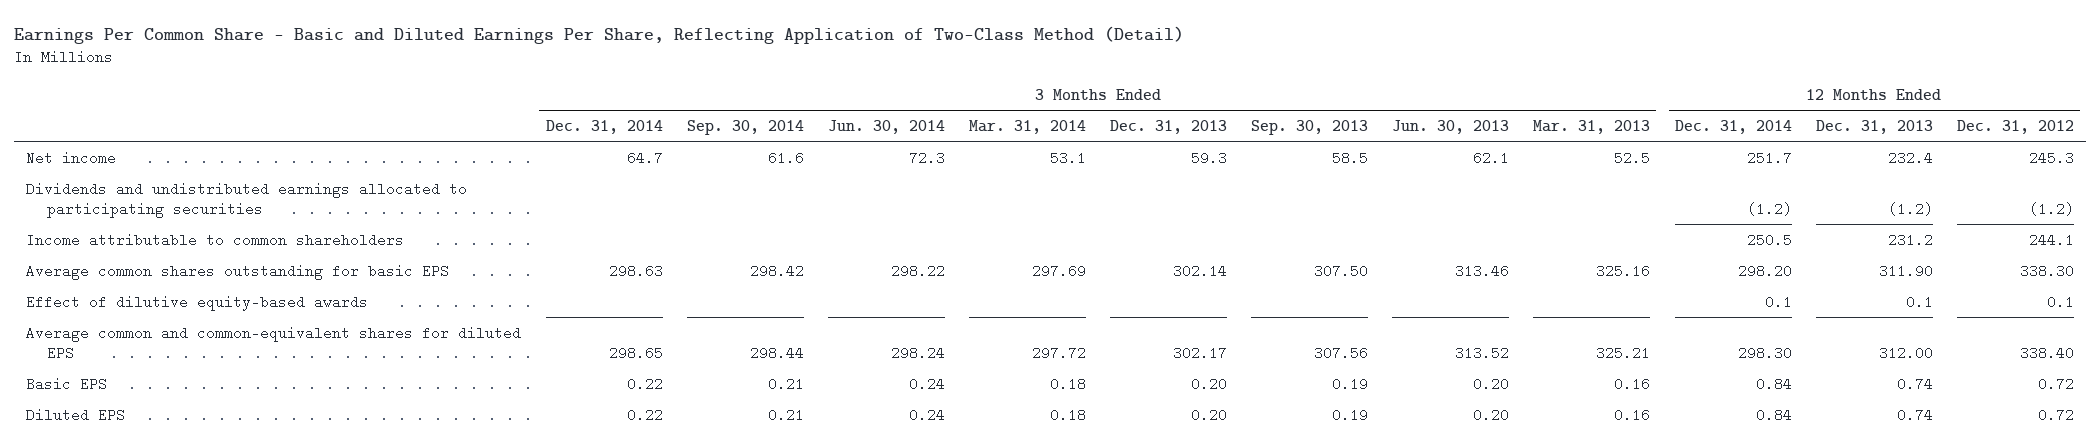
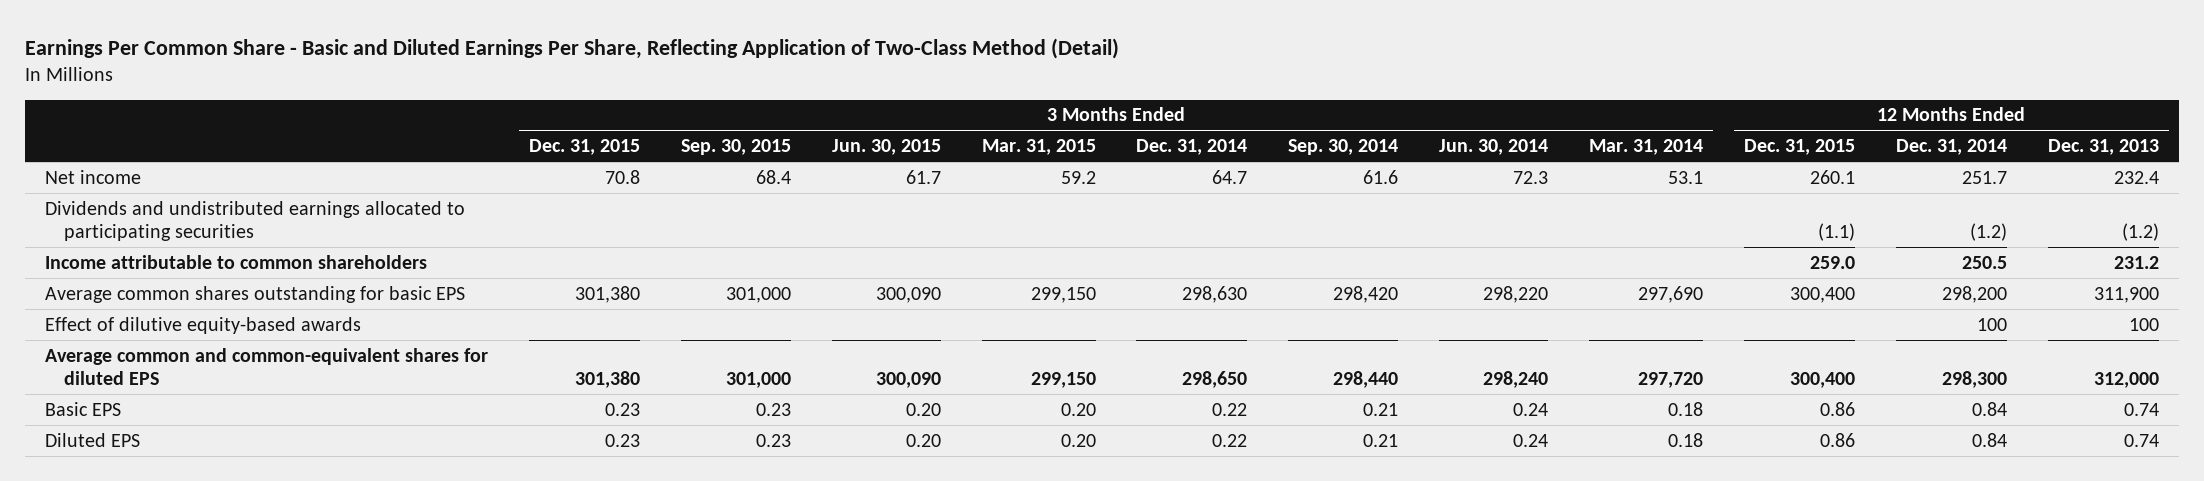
[1110,119,1228,134] Dec. 31, 2013 -> none
[1251,119,1369,135] Sep. 30, 2013 -> none
[1392,119,1510,134] Jun. 30, 2013 -> none
[1533,119,1651,134] Mar. 31, 2013 -> none
[1956,119,2074,134] Dec. 31, 2012 -> none
none -> [528,139,640,156] Dec. 31, 2015
none -> [680,139,791,156] Sep. 30, 2015
none -> [831,139,941,156] Jun. 30, 2015
none -> [981,139,1096,156] Mar. 31, 2015
none -> [1743,139,1855,156] Dec. 31, 2015
[608,263,663,278] 298.63 -> [1182,285,1248,303] 298,630
[749,263,804,278] 298.42 -> [1333,285,1399,303] 298,420
[890,263,945,278] 298.22 -> [1483,285,1549,303] 298,220
[1031,263,1086,278] 297.69 -> [1637,285,1703,303] 297,690
[1737,263,1792,278] 298.20 -> [1941,285,2007,303] 298,200
[1878,263,1933,278] 311.90 -> [2093,286,2159,303] 311,900
[1764,294,1792,309] 0.1 -> [1976,317,2007,331] 100
[1905,294,1933,309] 0.1 -> [2128,317,2159,331] 100
[608,345,663,360] 298.65 -> [1182,371,1248,389] 298,650
[749,345,804,360] 298.44 -> [1333,371,1399,389] 298,440
[890,345,945,360] 298.24 -> [1483,371,1549,389] 298,240
[1031,345,1086,360] 297.72 -> [1637,372,1703,389] 297,720
[1737,345,1792,360] 298.30 -> [1941,371,2007,389] 298,300
[1878,345,1933,360] 312.00 -> [2093,372,2159,389] 312,000

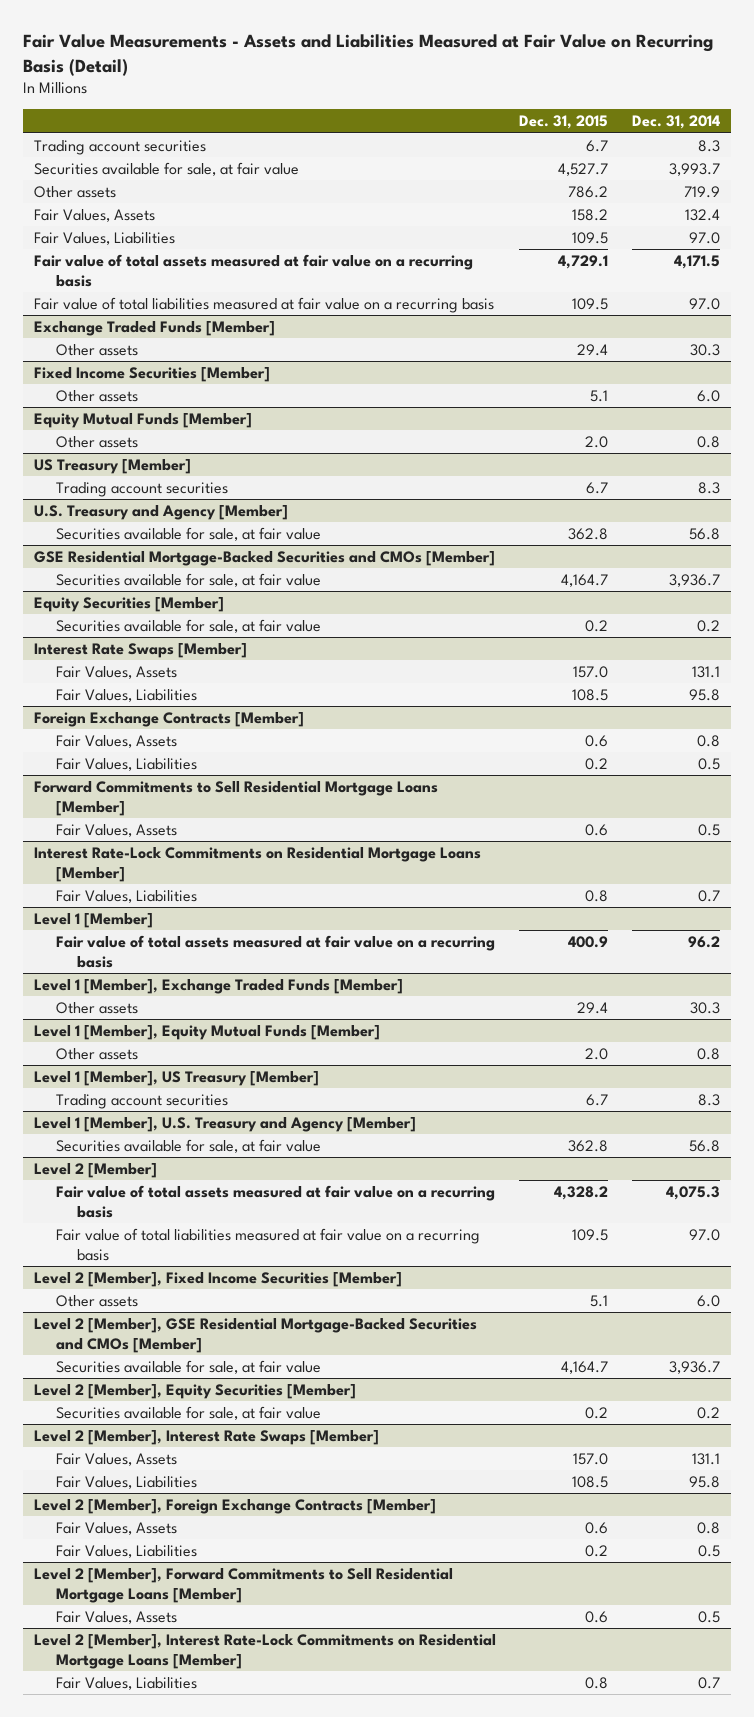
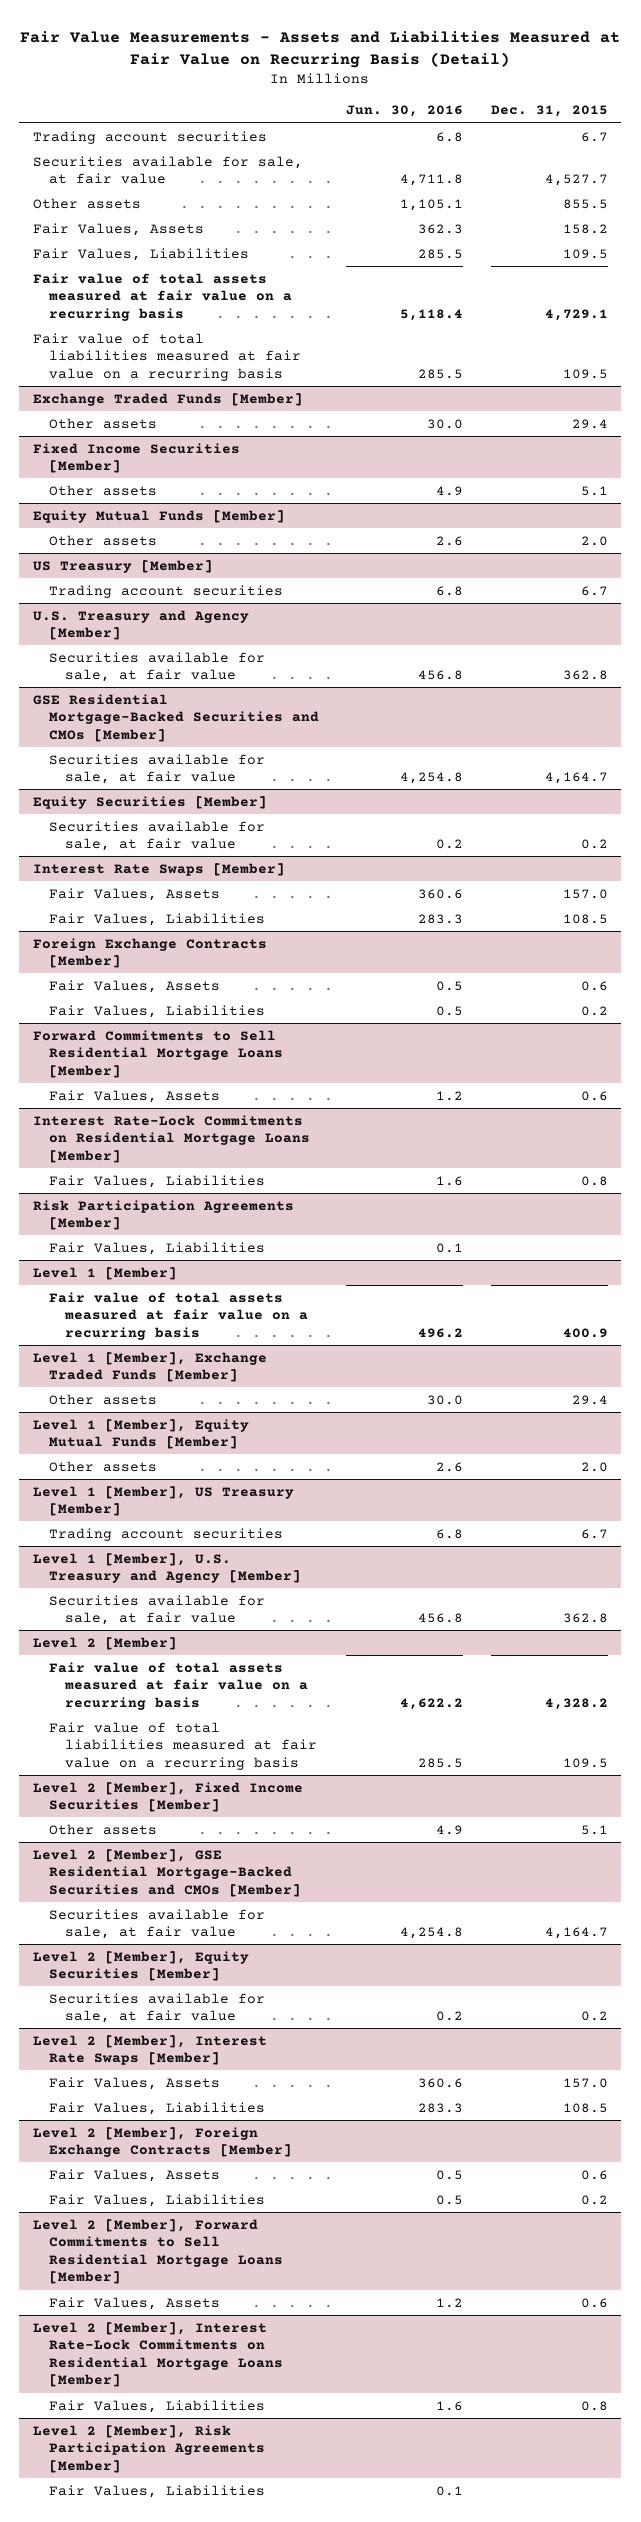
[631,115,720,130] Dec. 31, 2014 -> none
none -> [346,105,464,118] Jun. 30, 2016
[568,185,609,198] 786.2 -> [562,198,608,209] 855.5
none -> [33,1199,295,1231] Risk Participation Agreements [Member]
none -> [49,1241,266,1255] Fair Values, Liabilities
none -> [33,2424,266,2473] Level 2 [Member], Risk Participation Agreements [Member]
none -> [49,2484,266,2498] Fair Values, Liabilities

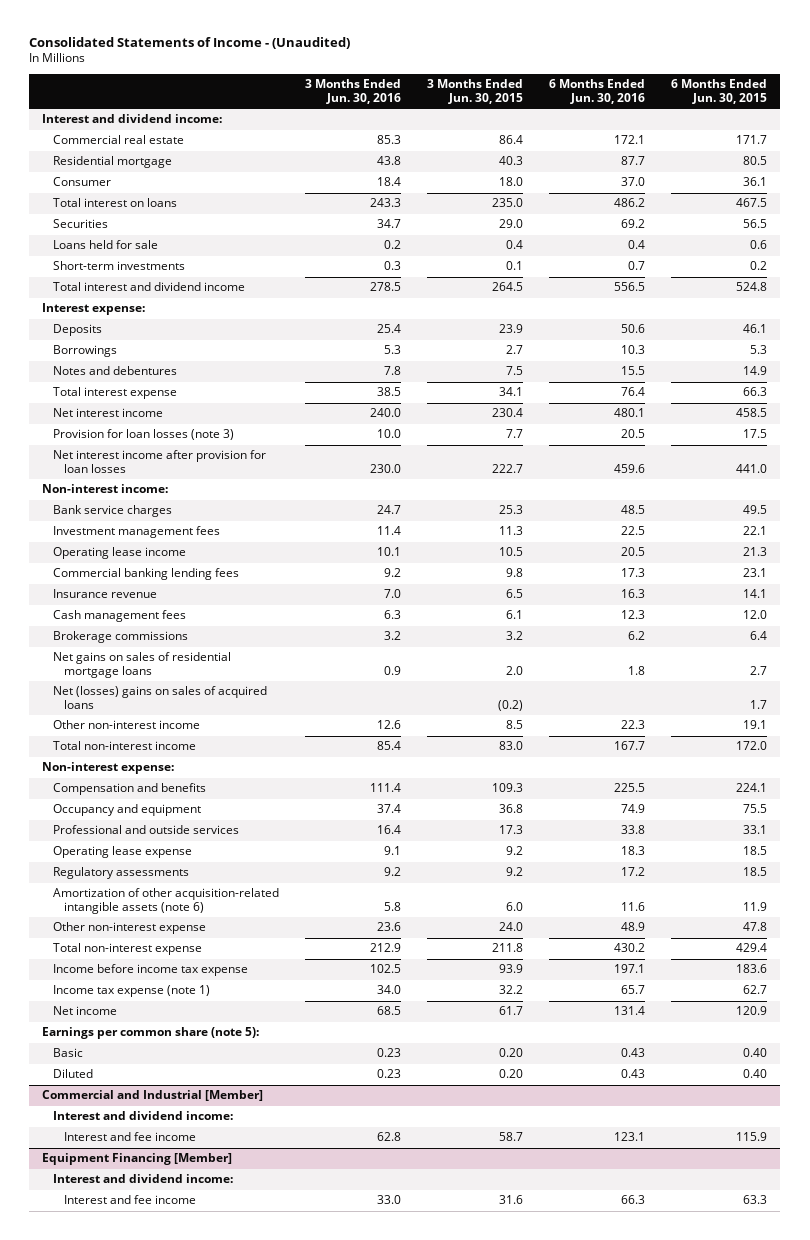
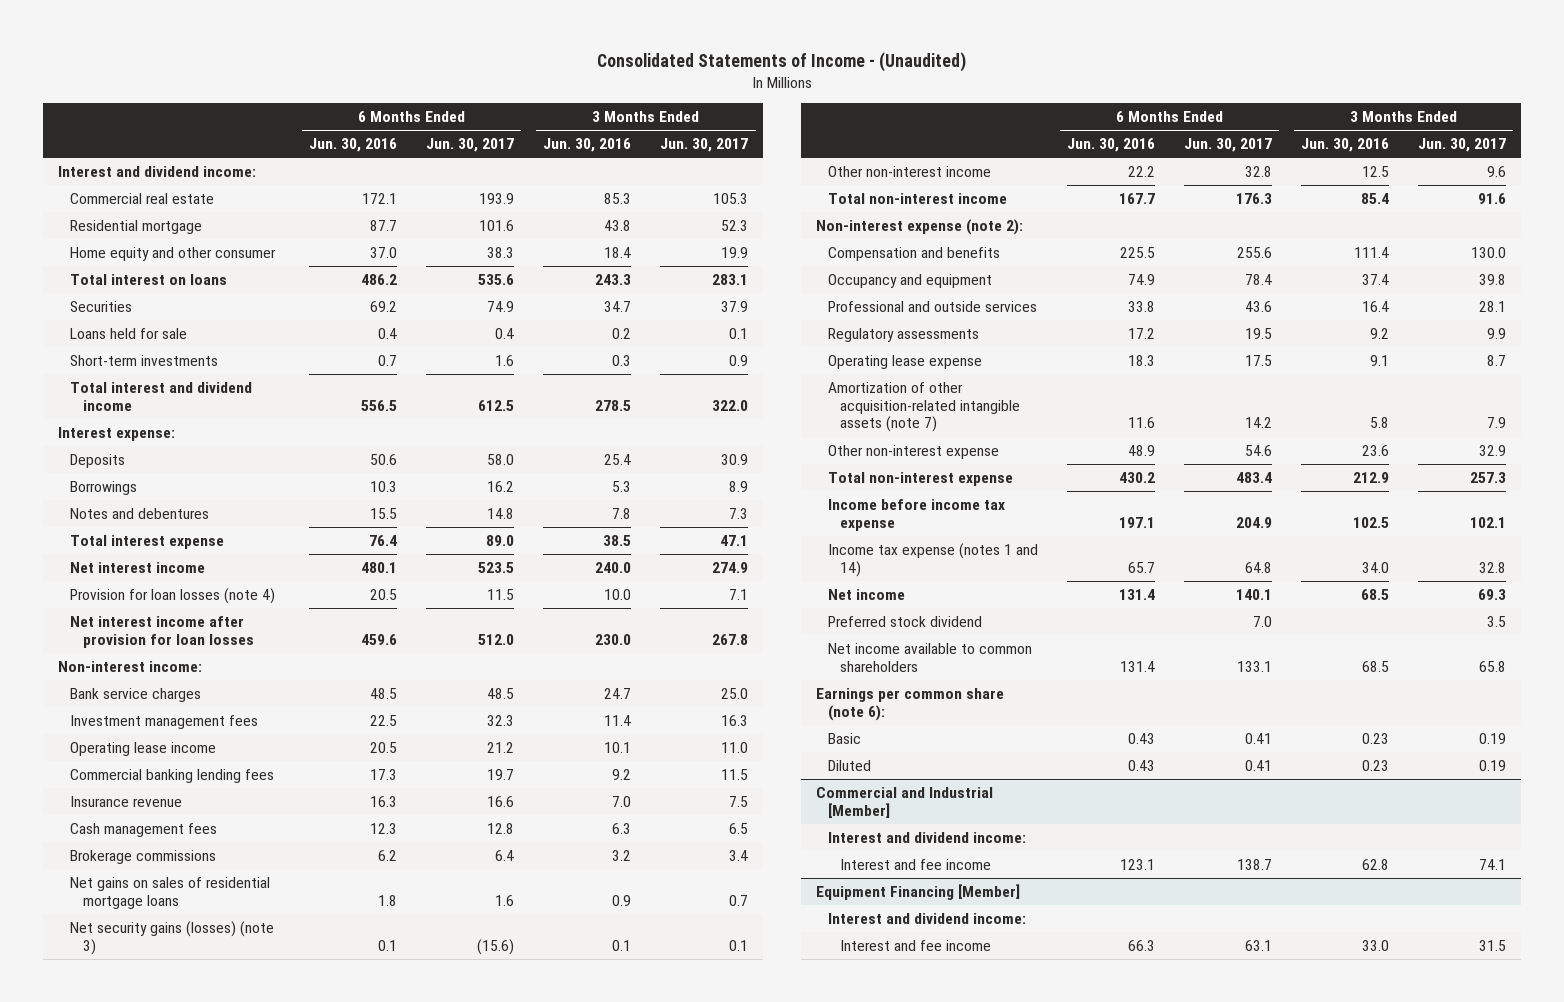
[427,79,524,104] 3 Months Ended Jun. 30, 2015 -> none
[671,79,768,104] 6 Months Ended Jun. 30, 2015 -> none
none -> [426,138,515,153] Jun. 30, 2017
none -> [660,138,749,153] Jun. 30, 2017
[53,177,112,187] Consumer -> [70,246,277,261] Home equity and other consumer
[53,429,235,441] Provision for loan losses (note 3) -> [70,587,276,604] Provision for loan losses (note 4)
[53,686,268,710] Net (losses) gains on sales of acquired loans -> none
none -> [70,920,275,955] Net security gains (losses) (note 3)
[377,720,402,730] 12.6 -> [1362,165,1390,177] 12.5
[621,720,646,730] 22.3 -> [1128,165,1156,177] 22.2
[42,762,175,775] Non-interest expense: -> [815,218,1023,235] Non-interest expense (note 2):
[53,846,193,859] Operating lease expense -> [828,354,983,369] Operating lease expense
[53,888,280,915] Amortization of other acquisition-related intangible assets (note 6) -> [828,381,1021,433] Amortization of other acquisition-related intangible assets (note 7)
[53,985,211,998] Income tax expense (note 1) -> [828,542,1039,577] Income tax expense (notes 1 and 14)
none -> [828,615,983,627] Preferred stock dividend
none -> [828,642,1033,672] Net income available to common shareholders
[42,1027,260,1040] Earnings per common share (note 5): -> [815,687,1004,721] Earnings per common share (note 6):

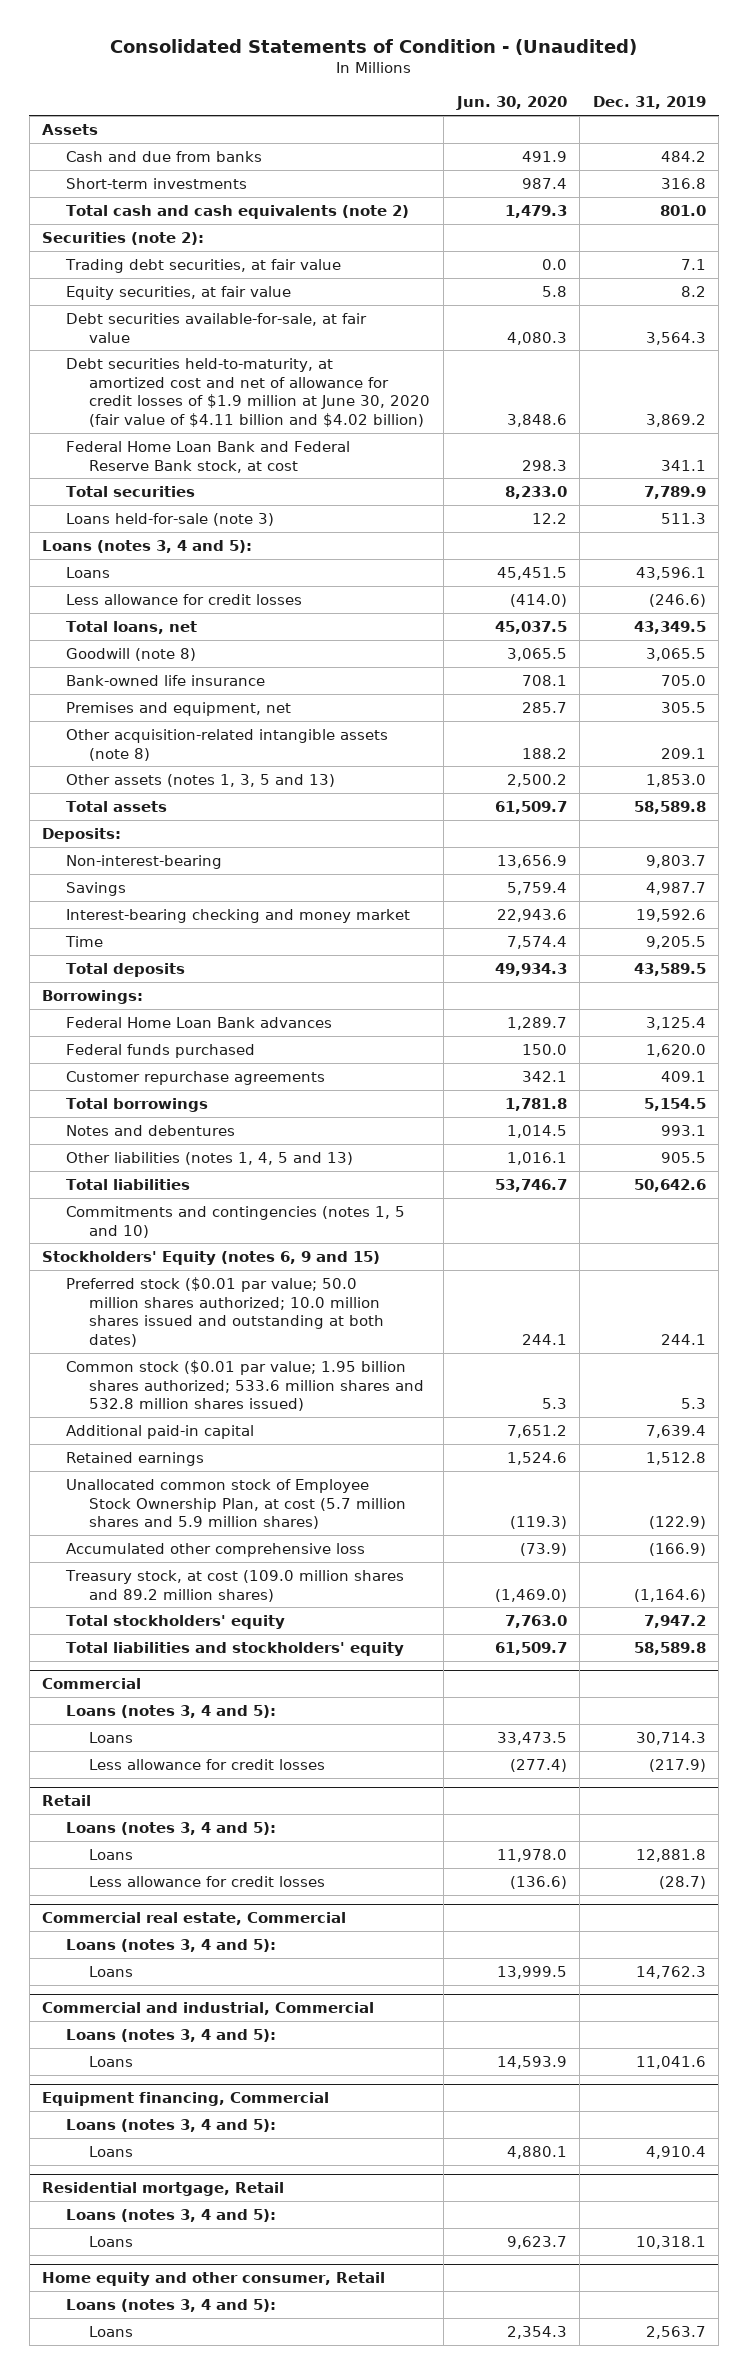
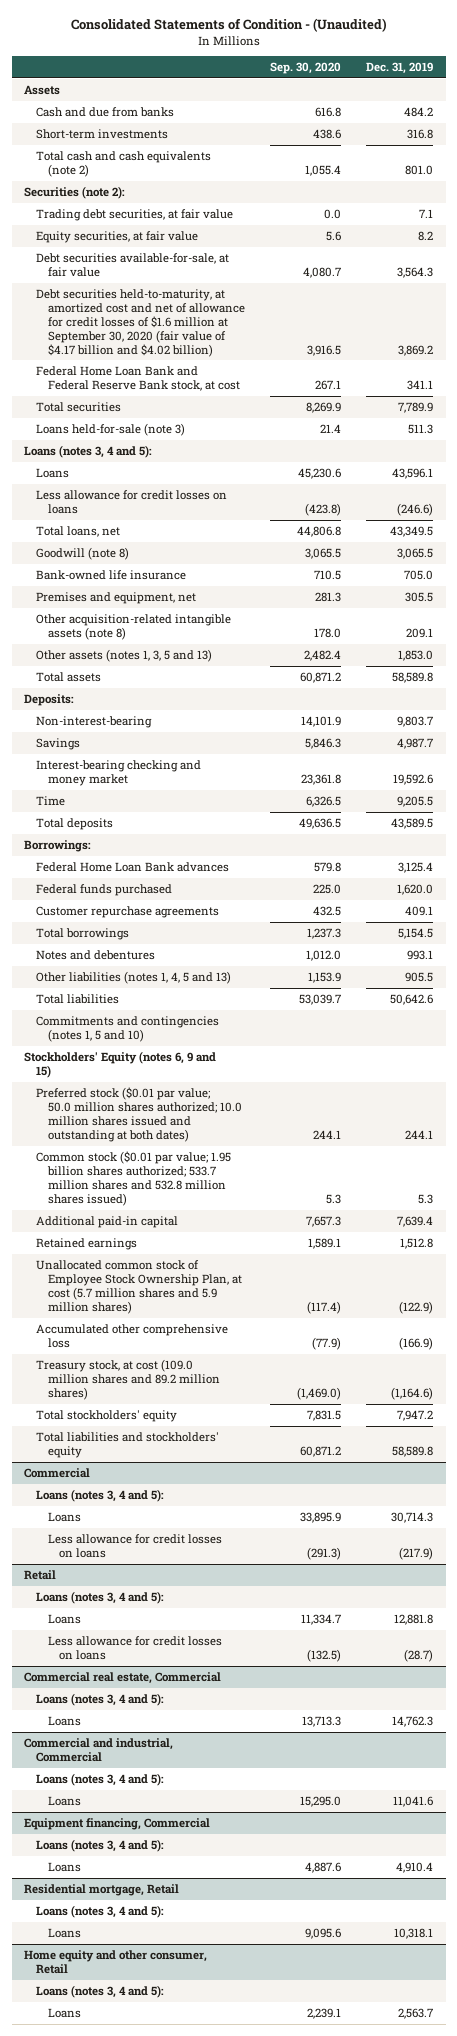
[455,96,567,111] Jun. 30, 2020 -> none
none -> [269,62,341,75] Sep. 30, 2020
[65,357,431,427] Debt securities held-to-maturity, at amortized cost and net of allowance for credit losses of $1.9 million at June 30, 2020 (fair value of $4.11 billion and $4.02 billion) -> [35,288,245,357] Debt securities held-to-maturity, at amortized cost and net of allowance for credit losses of $1.6 million at September 30, 2020 (fair value of $4.17 billion and $4.02 billion)
[65,593,302,605] Less allowance for credit losses -> [35,489,227,514] Less allowance for credit losses on loans
[65,1359,425,1412] Common stock ($0.01 par value; 1.95 billion shares authorized; 533.6 million shares and 532.8 million shares issued) -> [35,1150,231,1206] Common stock ($0.01 par value; 1.95 billion shares authorized; 533.7 million shares and 532.8 million shares issued)
[89,1758,326,1770] Less allowance for credit losses -> [47,1533,222,1558] Less allowance for credit losses on loans
[89,1875,326,1887] Less allowance for credit losses -> [47,1635,222,1660] Less allowance for credit losses on loans

